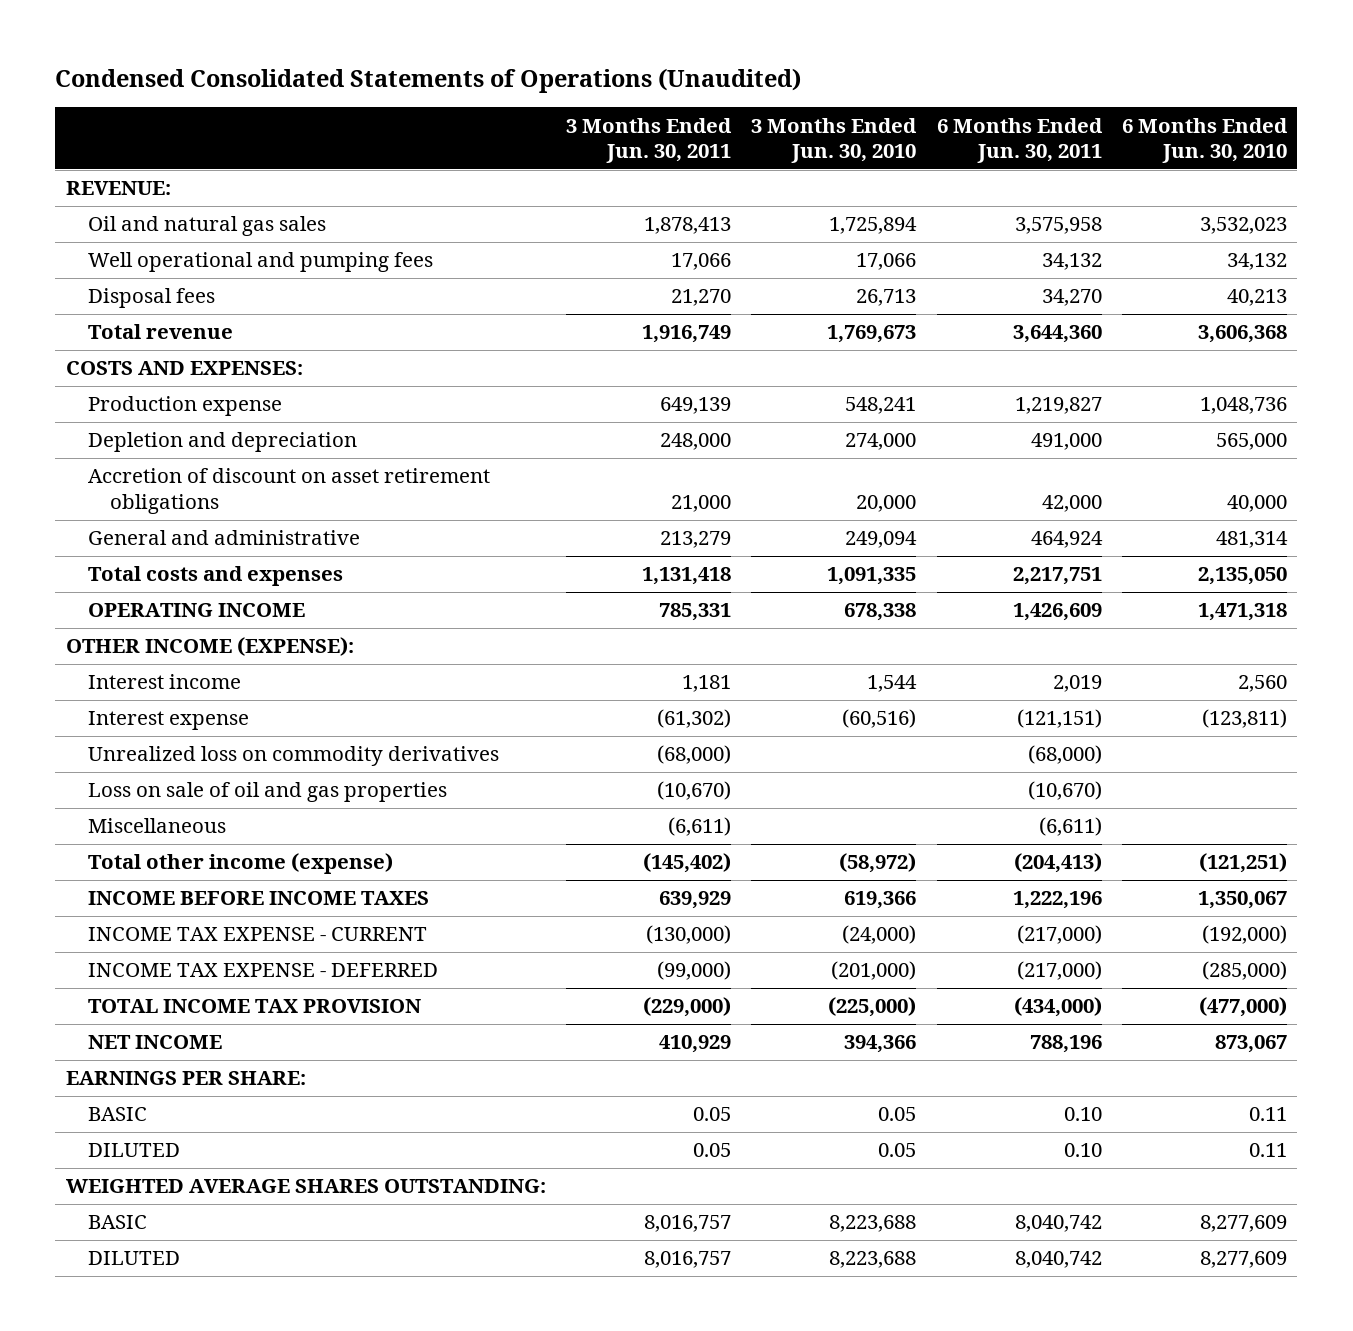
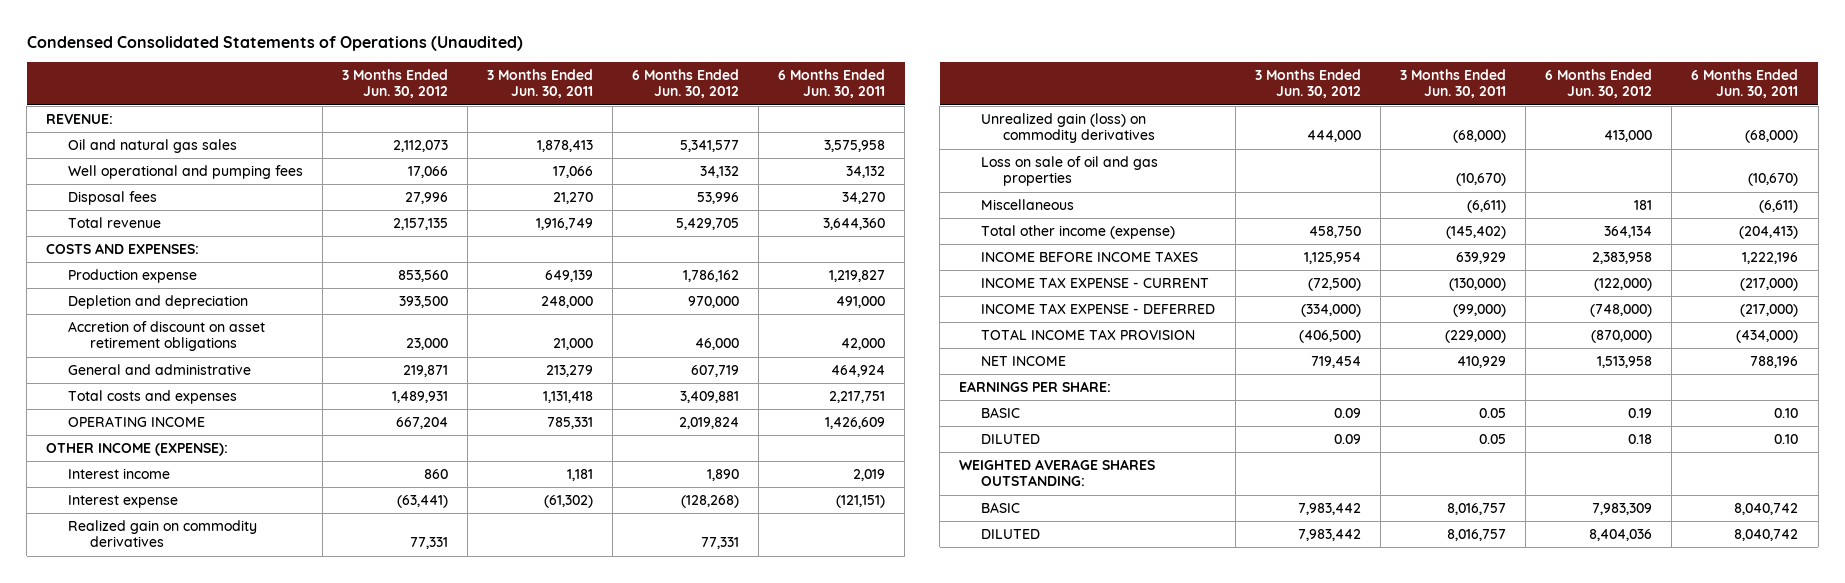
[751,117,918,164] 3 Months Ended Jun. 30, 2010 -> none
[1122,117,1289,164] 6 Months Ended Jun. 30, 2010 -> none
none -> [342,69,449,99] 3 Months Ended Jun. 30, 2012
none -> [632,69,740,99] 6 Months Ended Jun. 30, 2012
none -> [67,520,257,548] Realized gain on commodity derivatives
[87,746,499,767] Unrealized loss on commodity derivatives -> [981,113,1155,144] Unrealized gain (loss) on commodity derivatives

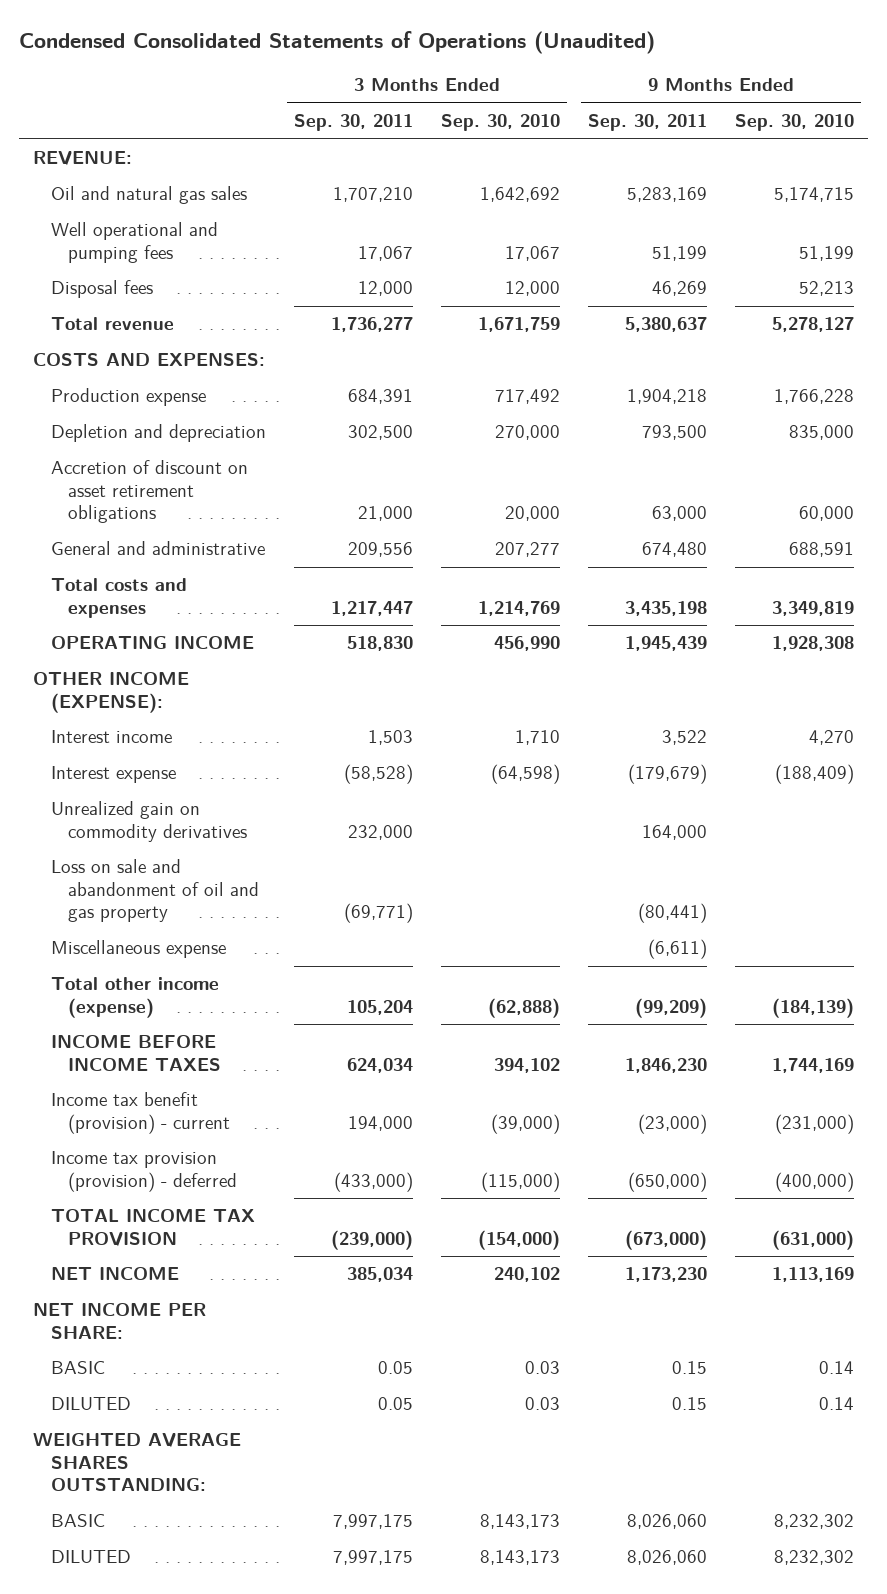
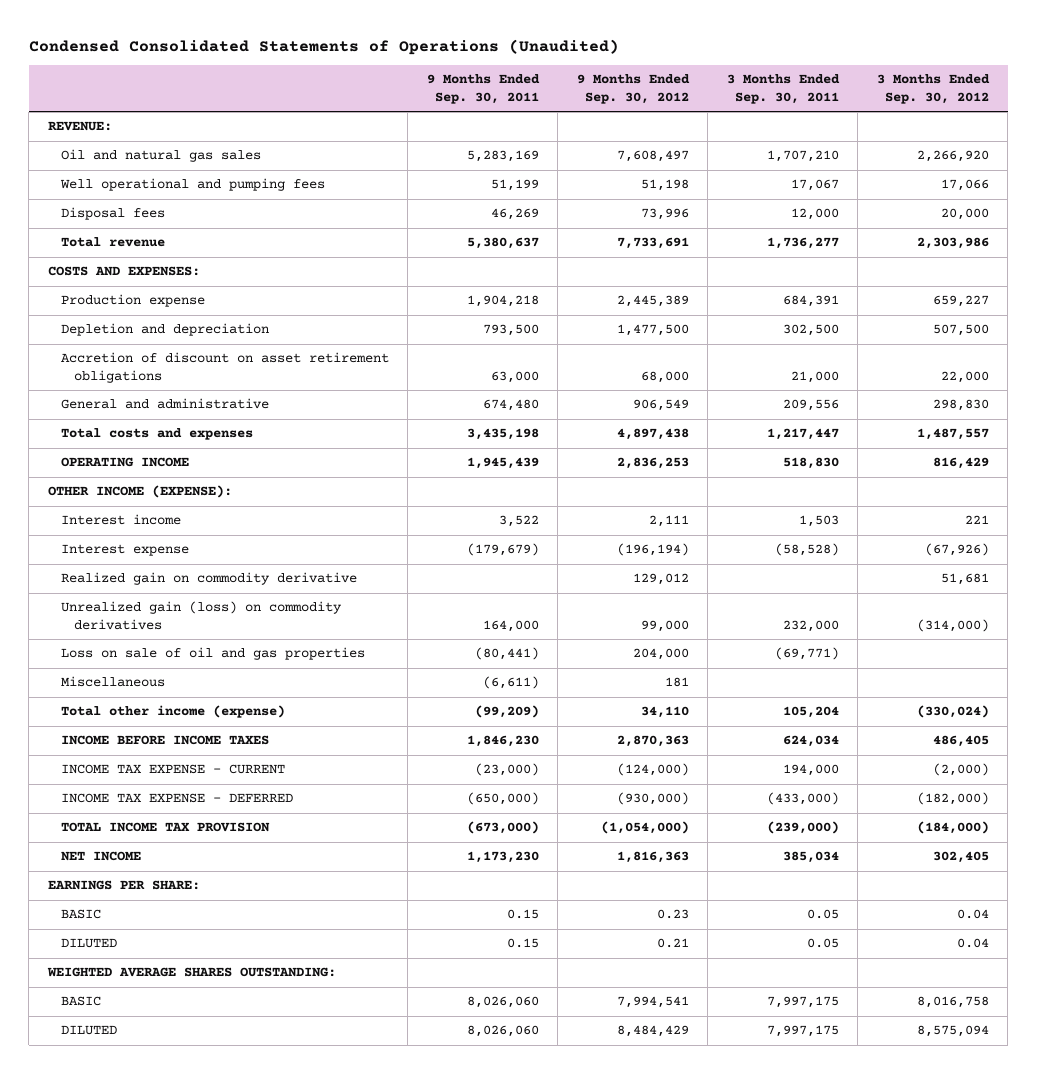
[440,114,560,132] Sep. 30, 2010 -> none
[734,114,854,132] Sep. 30, 2010 -> none
none -> [576,74,690,105] 9 Months Ended Sep. 30, 2012
none -> [876,74,990,105] 3 Months Ended Sep. 30, 2012
none -> [60,572,357,586] Realized gain on commodity derivative
[50,801,248,842] Unrealized gain on commodity derivatives -> [60,601,342,631] Unrealized gain (loss) on commodity derivatives
[50,859,260,923] Loss on sale and abandonment of oil and gas property -> [60,647,365,661] Loss on sale of oil and gas properties
[50,940,226,959] Miscellaneous expense -> [60,676,165,688] Miscellaneous
[50,1092,231,1134] Income tax benefit (provision) - current -> [60,764,285,775] INCOME TAX EXPENSE - CURRENT
[50,1151,238,1192] Income tax provision (provision) - deferred -> [60,793,293,804] INCOME TAX EXPENSE - DEFERRED
[33,1303,207,1339] NET INCOME PER SHARE: -> [47,880,200,891] EARNINGS PER SHARE:

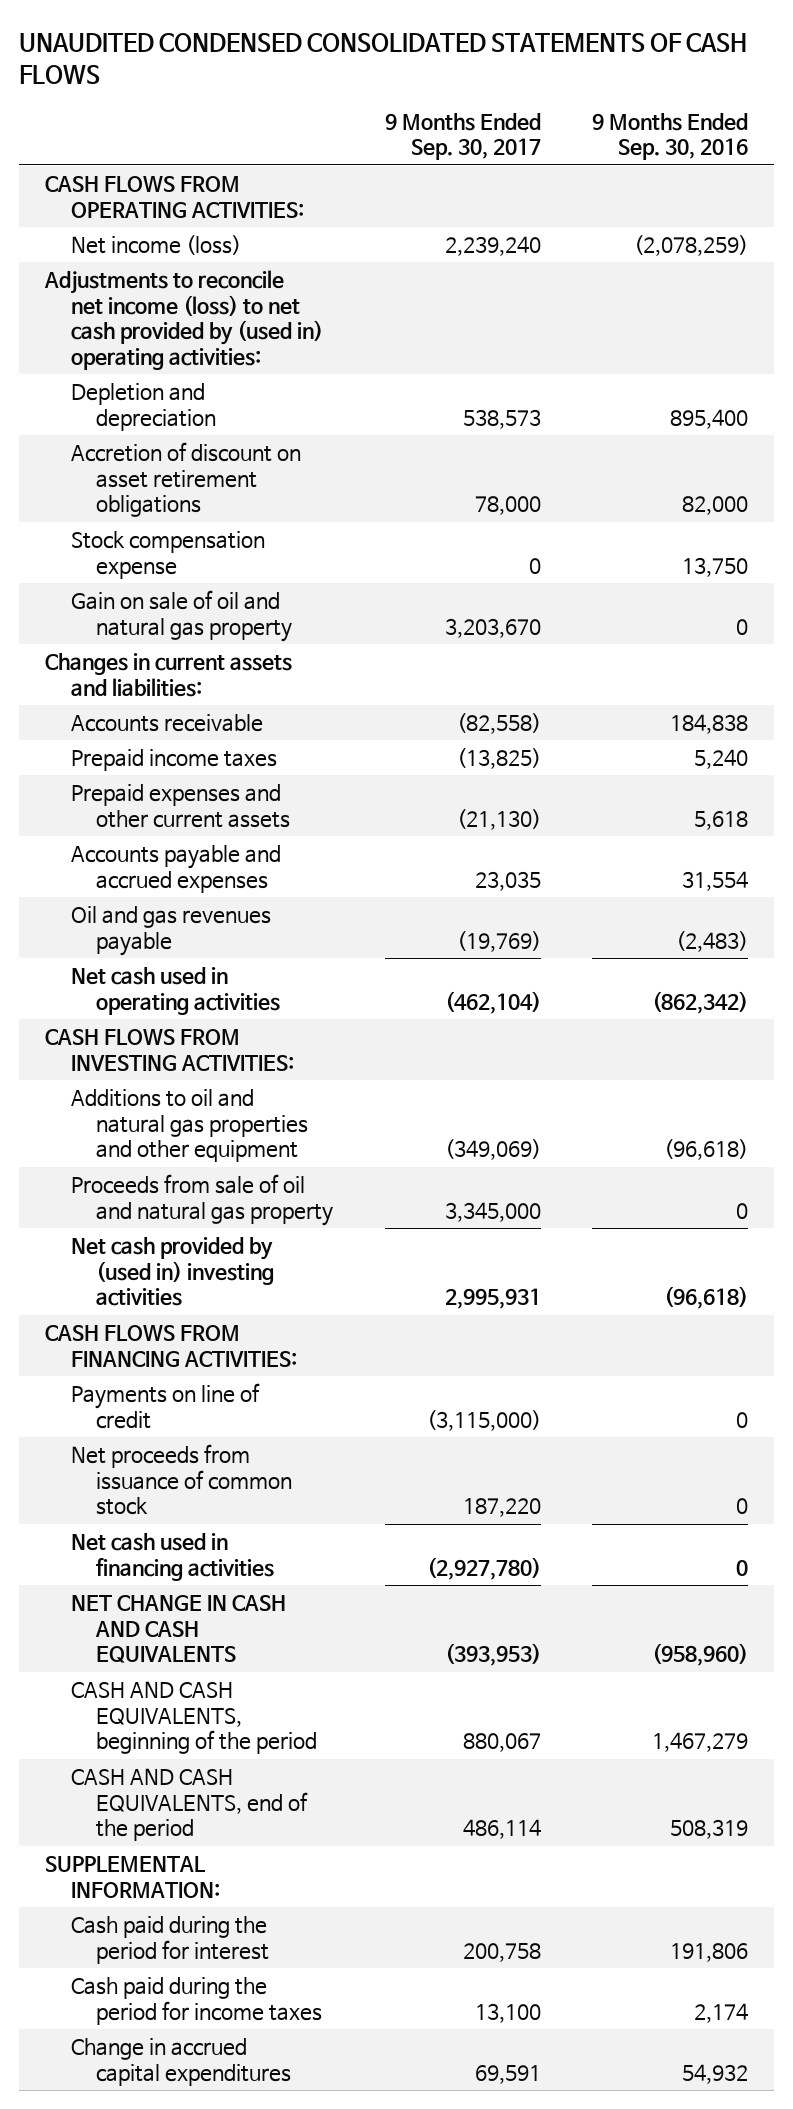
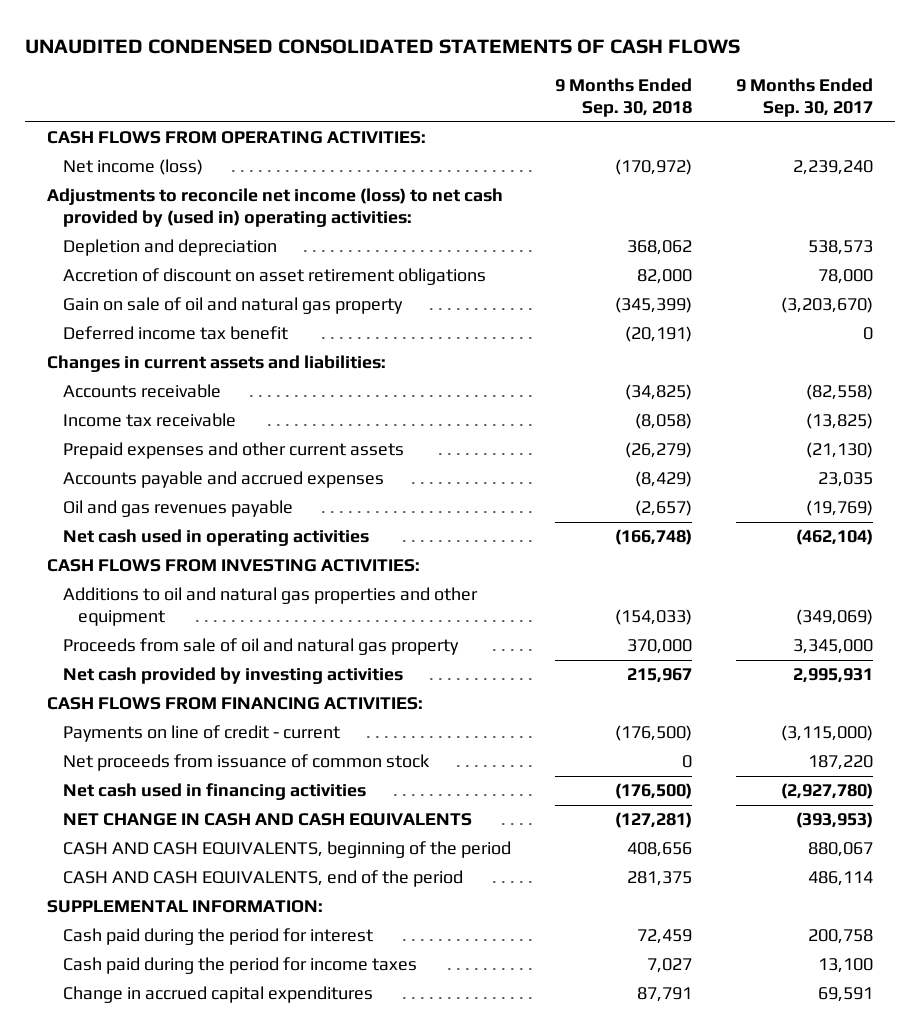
[592,112,749,161] 9 Months Ended Sep. 30, 2016 -> none
none -> [554,78,692,118] 9 Months Ended Sep. 30, 2018
[70,531,265,579] Stock compensation expense -> none
[444,617,541,638] 3,203,670 -> [780,297,873,314] (3,203,670)
none -> [62,326,288,341] Deferred income tax benefit
[70,749,277,772] Prepaid income taxes -> [62,413,236,428] Income tax receivable
[70,1237,275,1307] Net cash provided by (used in) investing activities -> [62,667,403,685] Net cash provided by investing activities
[70,1383,260,1429] Payments on line of credit -> [62,725,340,743] Payments on line of credit - current

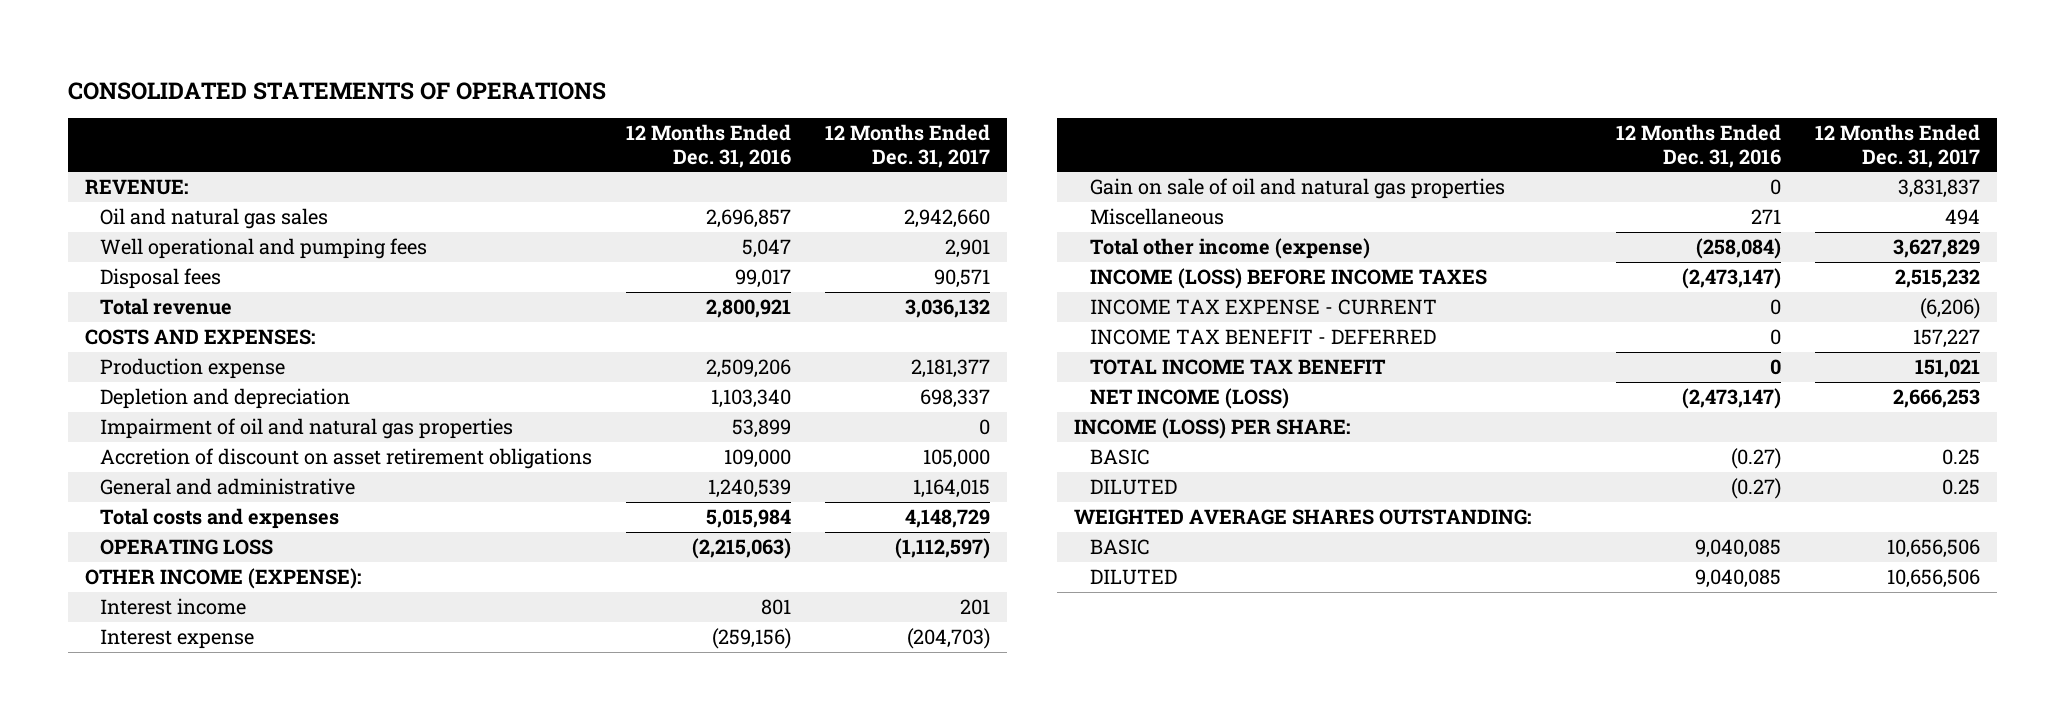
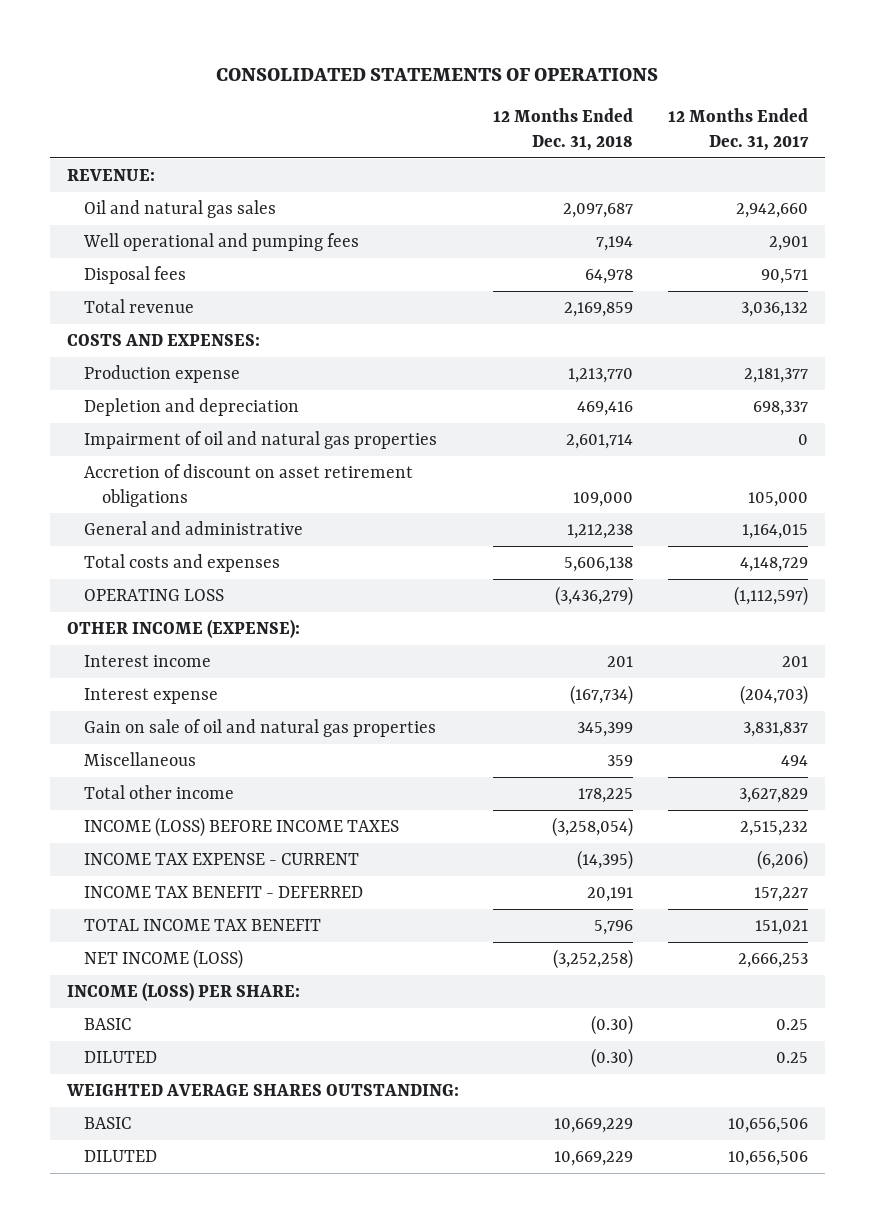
[626,124,792,168] 12 Months Ended Dec. 31, 2016 -> none
none -> [493,108,634,152] 12 Months Ended Dec. 31, 2018
[1089,237,1370,259] Total other income (expense) -> [84,785,235,800] Total other income

